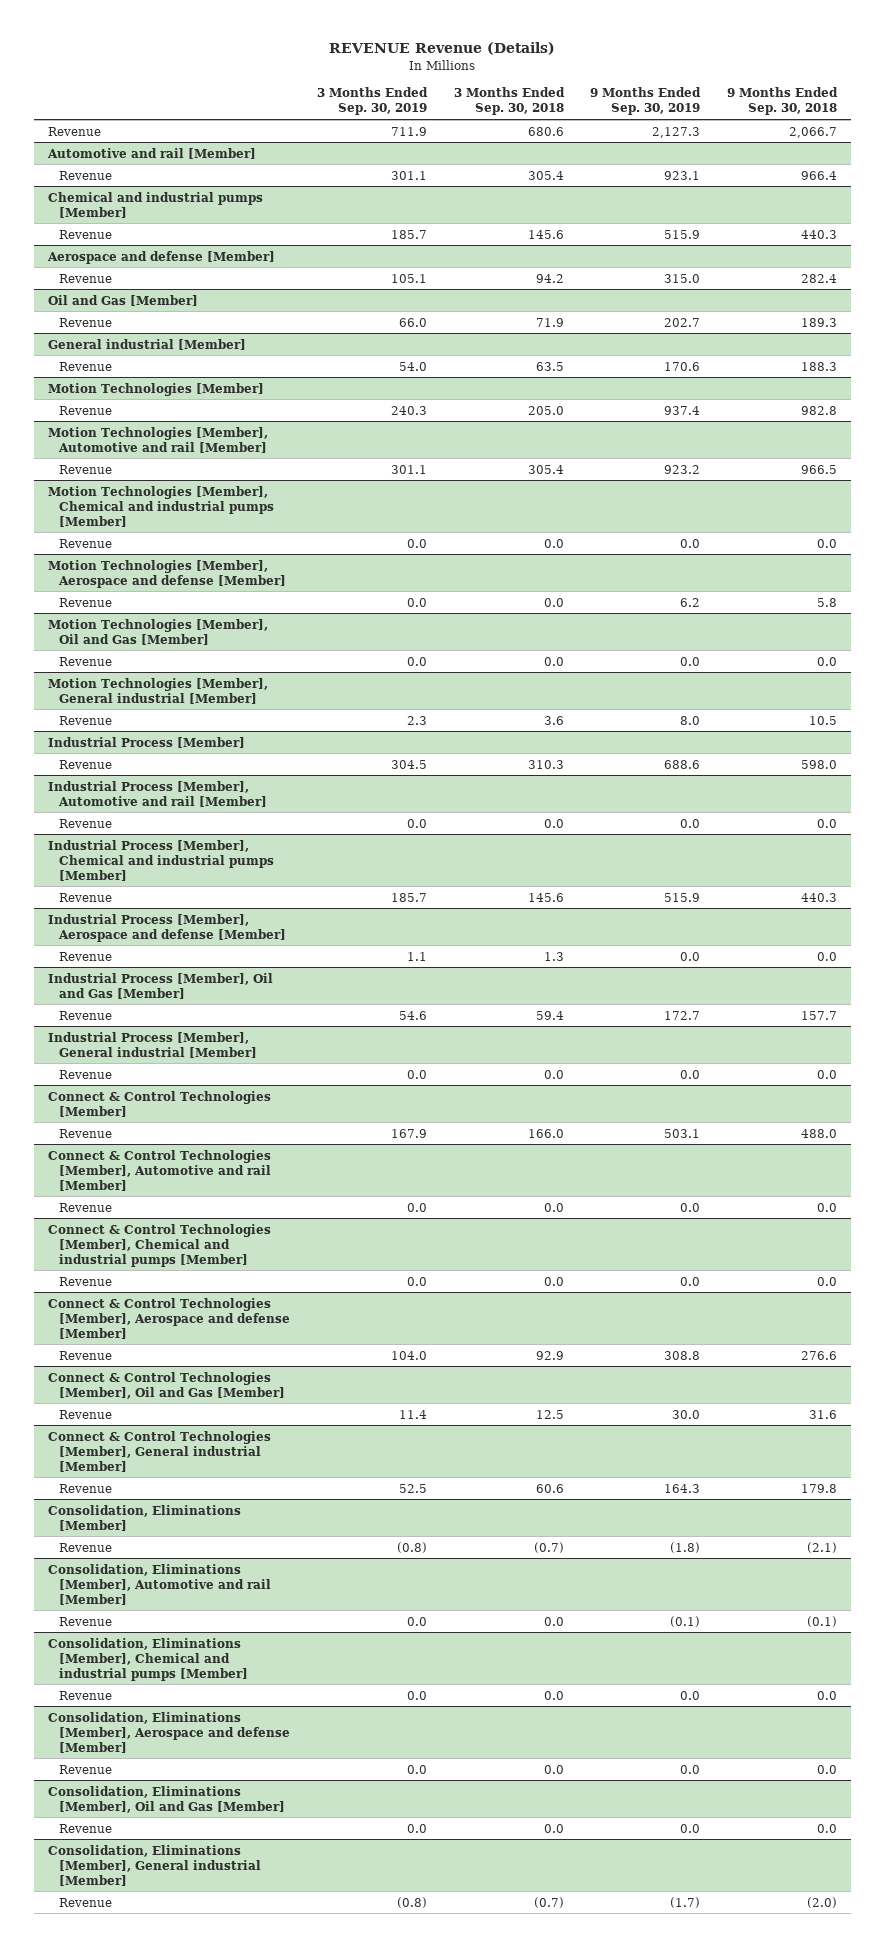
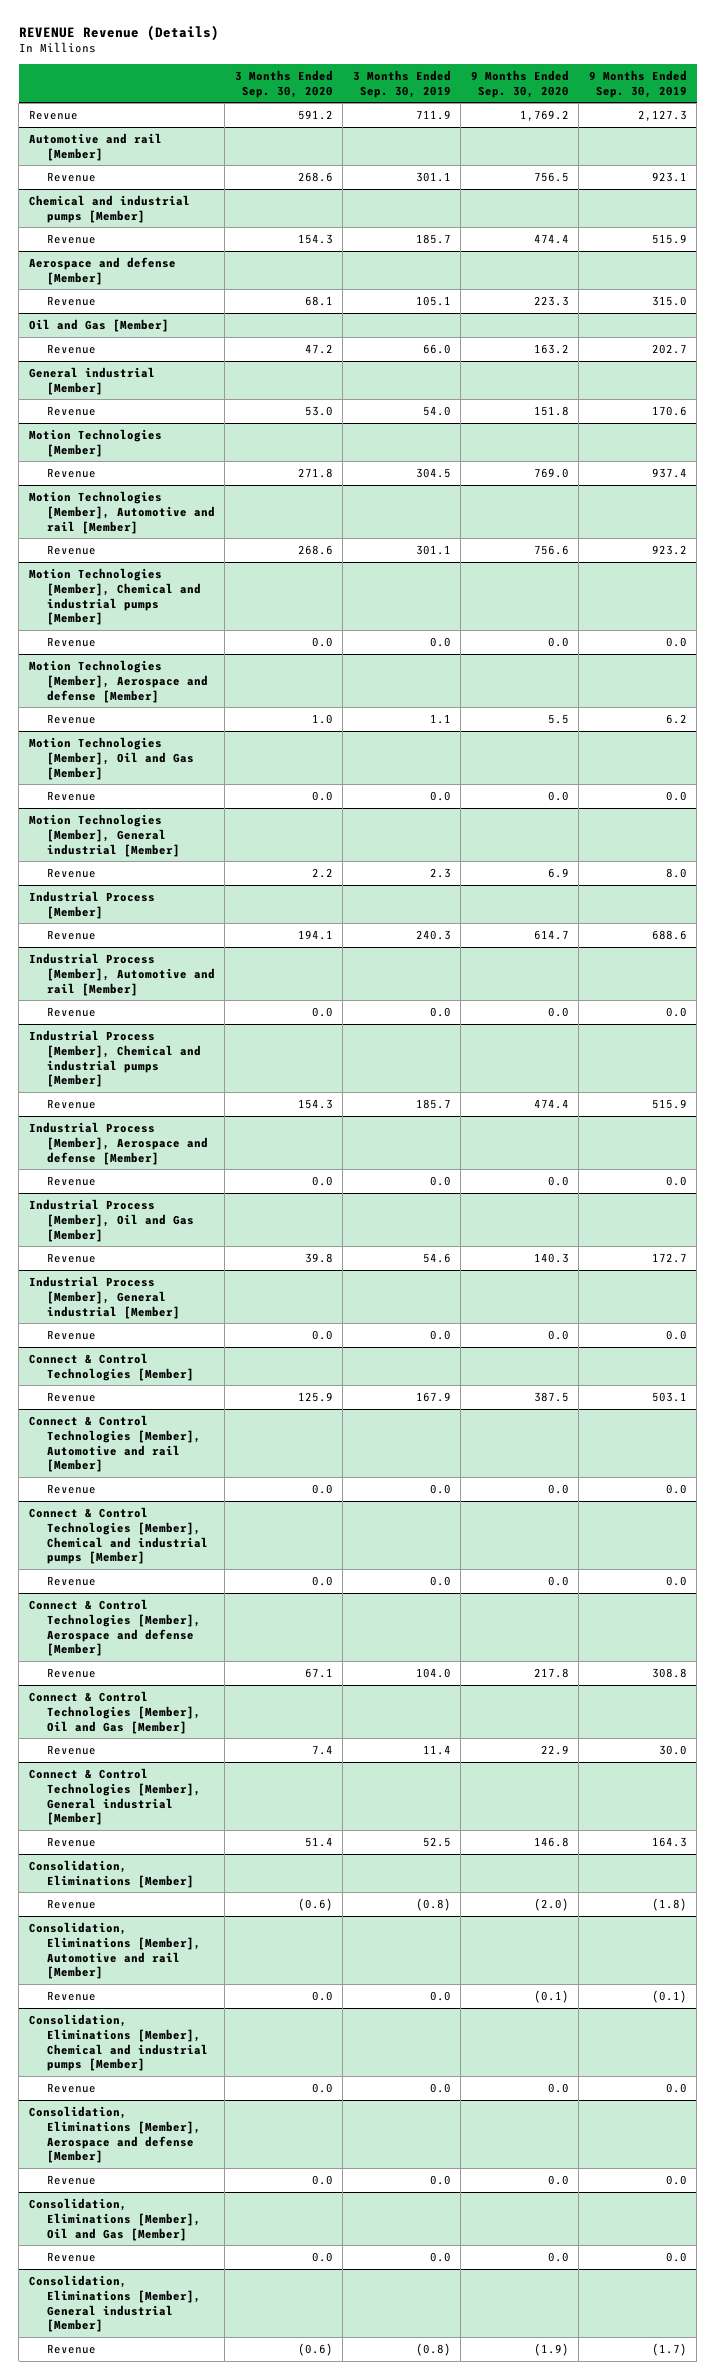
[453,87,565,116] 3 Months Ended Sep. 30, 2018 -> none
[727,87,839,116] 9 Months Ended Sep. 30, 2018 -> none
none -> [234,69,333,98] 3 Months Ended Sep. 30, 2020
none -> [470,69,569,98] 9 Months Ended Sep. 30, 2020
[390,405,427,415] 240.3 -> [415,467,451,478] 304.5
[406,597,427,607] 0.0 -> [429,713,451,724] 1.1
[390,759,427,769] 304.5 -> [415,929,451,940] 240.3
[406,951,427,961] 1.1 -> [429,1175,451,1186] 0.0

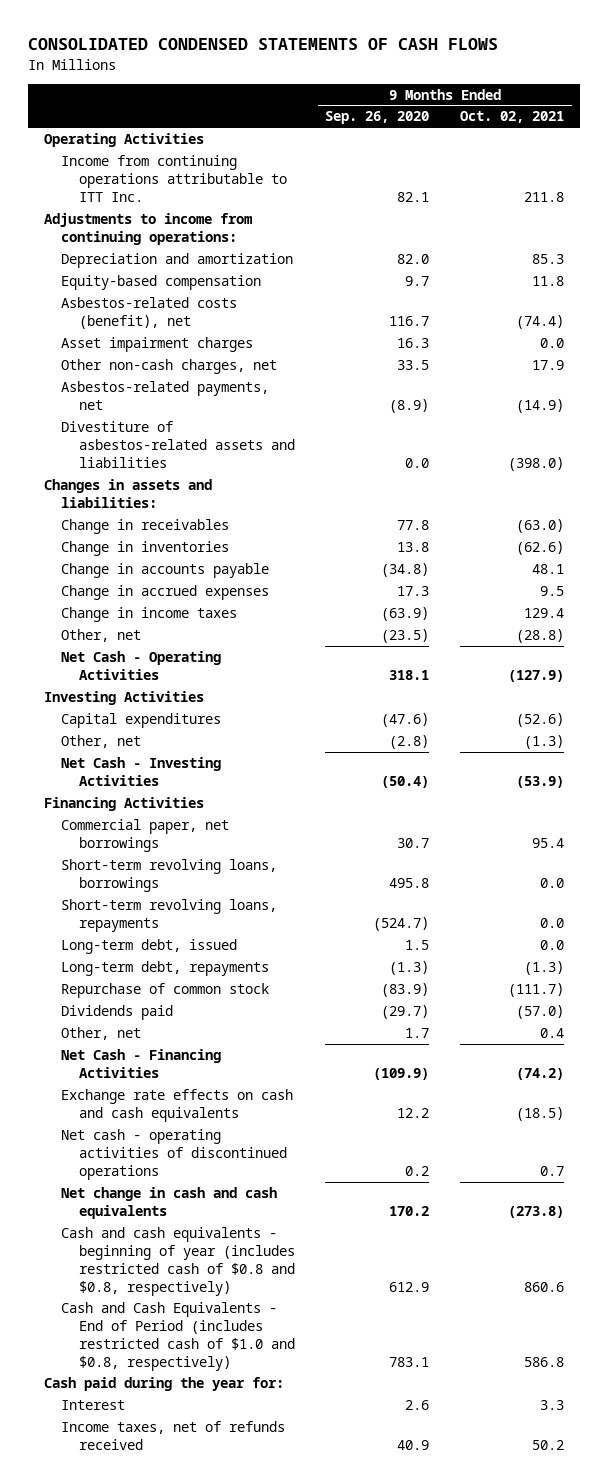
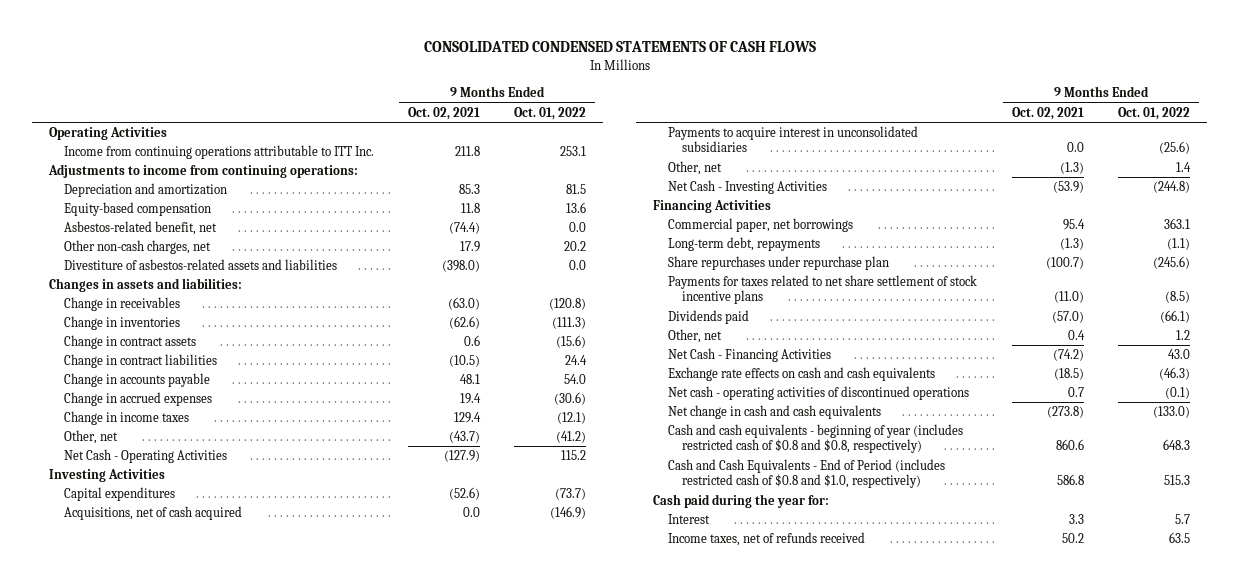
[325,111,430,125] Sep. 26, 2020 -> none
none -> [514,106,587,120] Oct. 01, 2022
[61,336,254,352] Asset impairment charges -> none
[61,296,238,329] Asbestos-related costs (benefit), net -> [63,221,217,236] Asbestos-related benefit, net
[61,380,270,410] Asbestos-related payments, net -> none
none -> [63,335,196,350] Change in contract assets
none -> [63,354,217,369] Change in contract liabilities
[540,585,565,596] 9.5 -> [460,393,482,405] 19.4
[516,628,565,643] (28.8) -> [449,431,481,444] (43.7)
none -> [63,506,242,521] Acquisitions, net of cash acquired
none -> [667,126,918,153] Payments to acquire interest in unconsolidated subsidiaries
[61,858,278,892] Short-term revolving loans, borrowings -> none
[61,898,278,932] Short-term revolving loans, repayments -> none
[61,938,238,954] Long-term debt, issued -> none
[61,982,270,998] Repurchase of common stock -> none
none -> [667,256,889,271] Share repurchases under repurchase plan
none -> [667,275,977,305] Payments for taxes related to net share settlement of stock incentive plans
[61,1301,295,1371] Cash and Cash Equivalents - End of Period (includes restricted cash of $1.0 and $0.8, respectively) -> [667,459,945,489] Cash and Cash Equivalents - End of Period (includes restricted cash of $0.8 and $1.0, respectively)

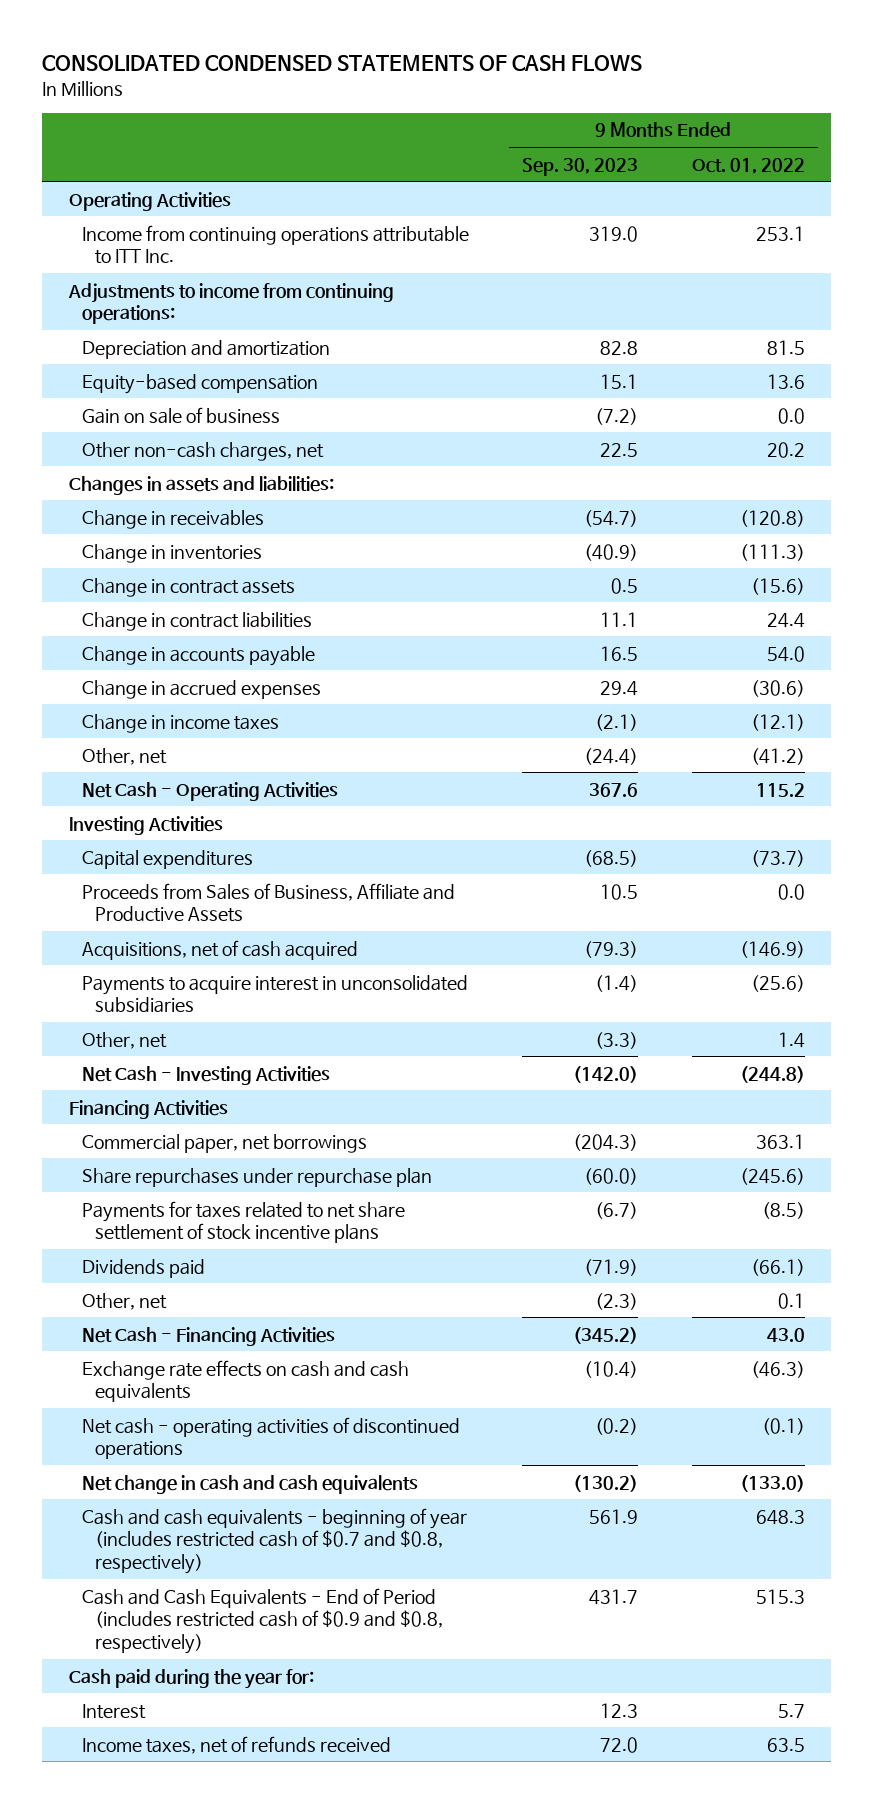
[408,106,481,120] Oct. 02, 2021 -> none
none -> [522,157,639,176] Sep. 30, 2023
[63,221,217,236] Asbestos-related benefit, net -> none
none -> [81,406,280,424] Gain on sale of business
[63,259,337,271] Divestiture of asbestos-related assets and liabilities -> none
none -> [81,882,455,923] Proceeds from Sales of Business, Affiliate and Productive Assets
[667,237,820,252] Long-term debt, repayments -> none
[1175,330,1190,341] 1.2 -> [777,1292,805,1309] 0.1
[667,424,963,454] Cash and cash equivalents - beginning of year (includes restricted cash of $0.8 and $0.8, respectively) -> [81,1507,467,1575] Cash and cash equivalents - beginning of year (includes restricted cash of $0.7 and $0.8, respectively)
[667,459,945,489] Cash and Cash Equivalents - End of Period (includes restricted cash of $0.8 and $1.0, respectively) -> [81,1587,443,1655] Cash and Cash Equivalents - End of Period (includes restricted cash of $0.9 and $0.8, respectively)

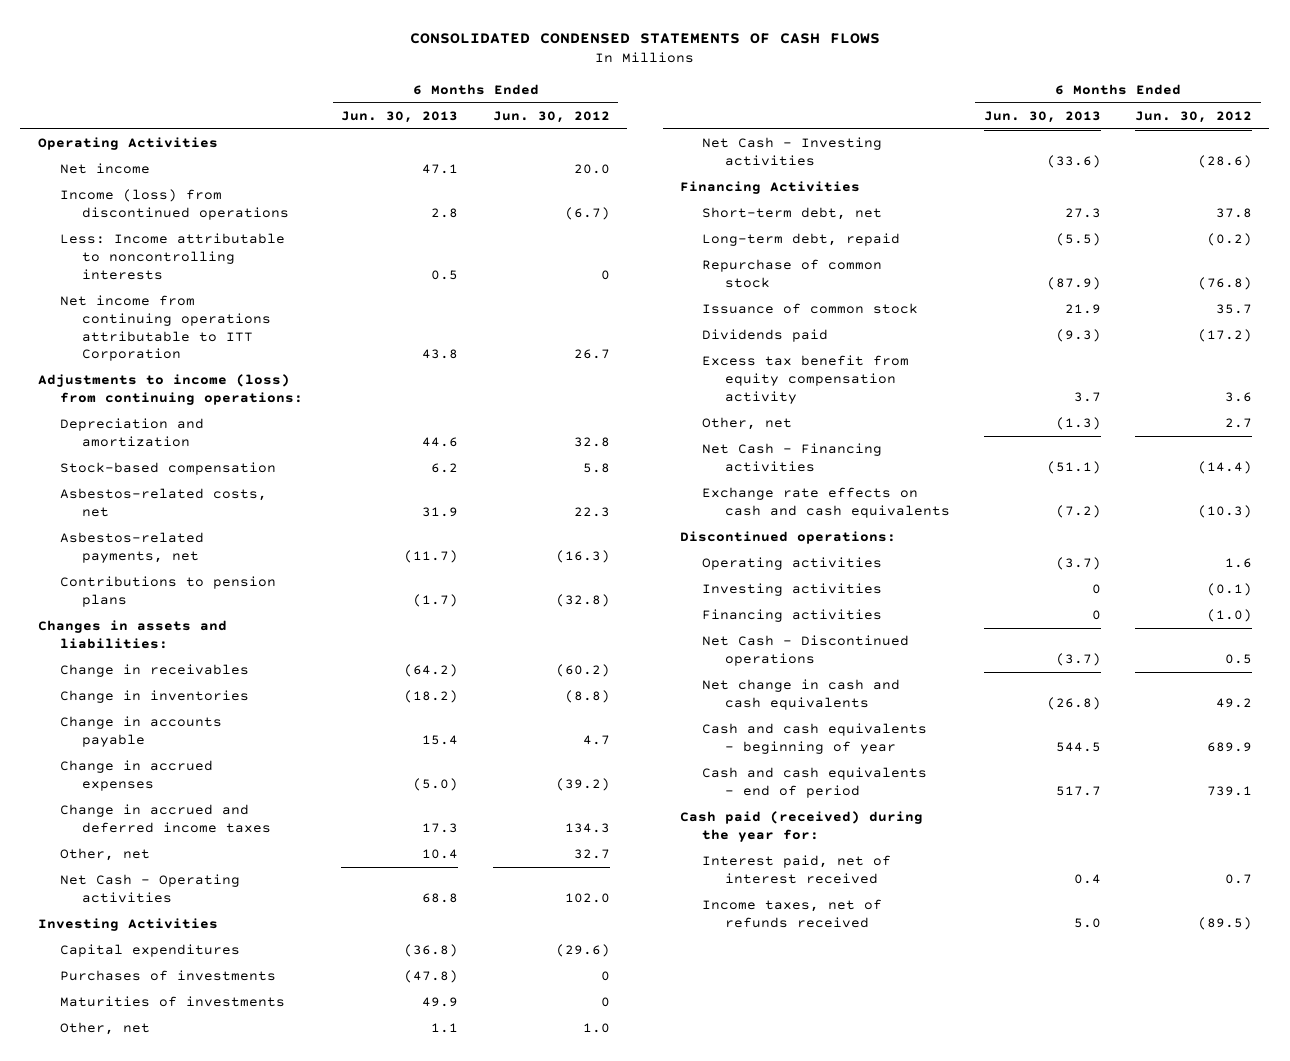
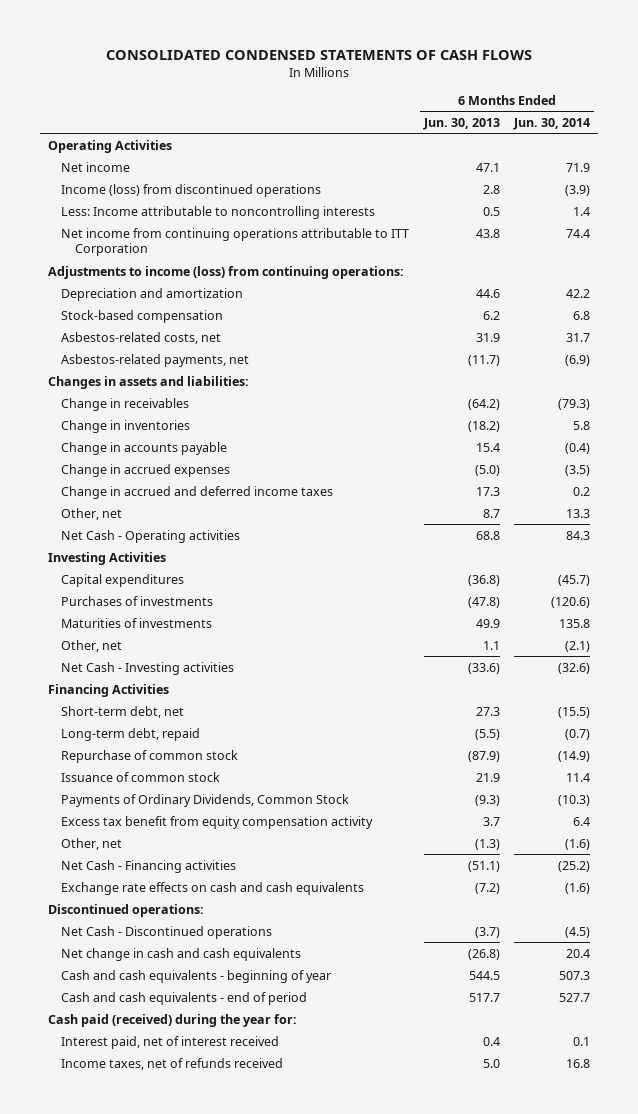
[492,111,610,124] Jun. 30, 2012 -> none
none -> [513,117,591,130] Jun. 30, 2014
[59,576,276,608] Contributions to pension plans -> none
[422,849,459,860] 10.4 -> [482,508,500,518] 8.7
[702,329,829,343] Dividends paid -> [61,793,350,807] Payments of Ordinary Dividends, Common Stock
[702,557,883,571] Operating activities -> none
[702,583,883,597] Investing activities -> none
[702,609,883,623] Financing activities -> none

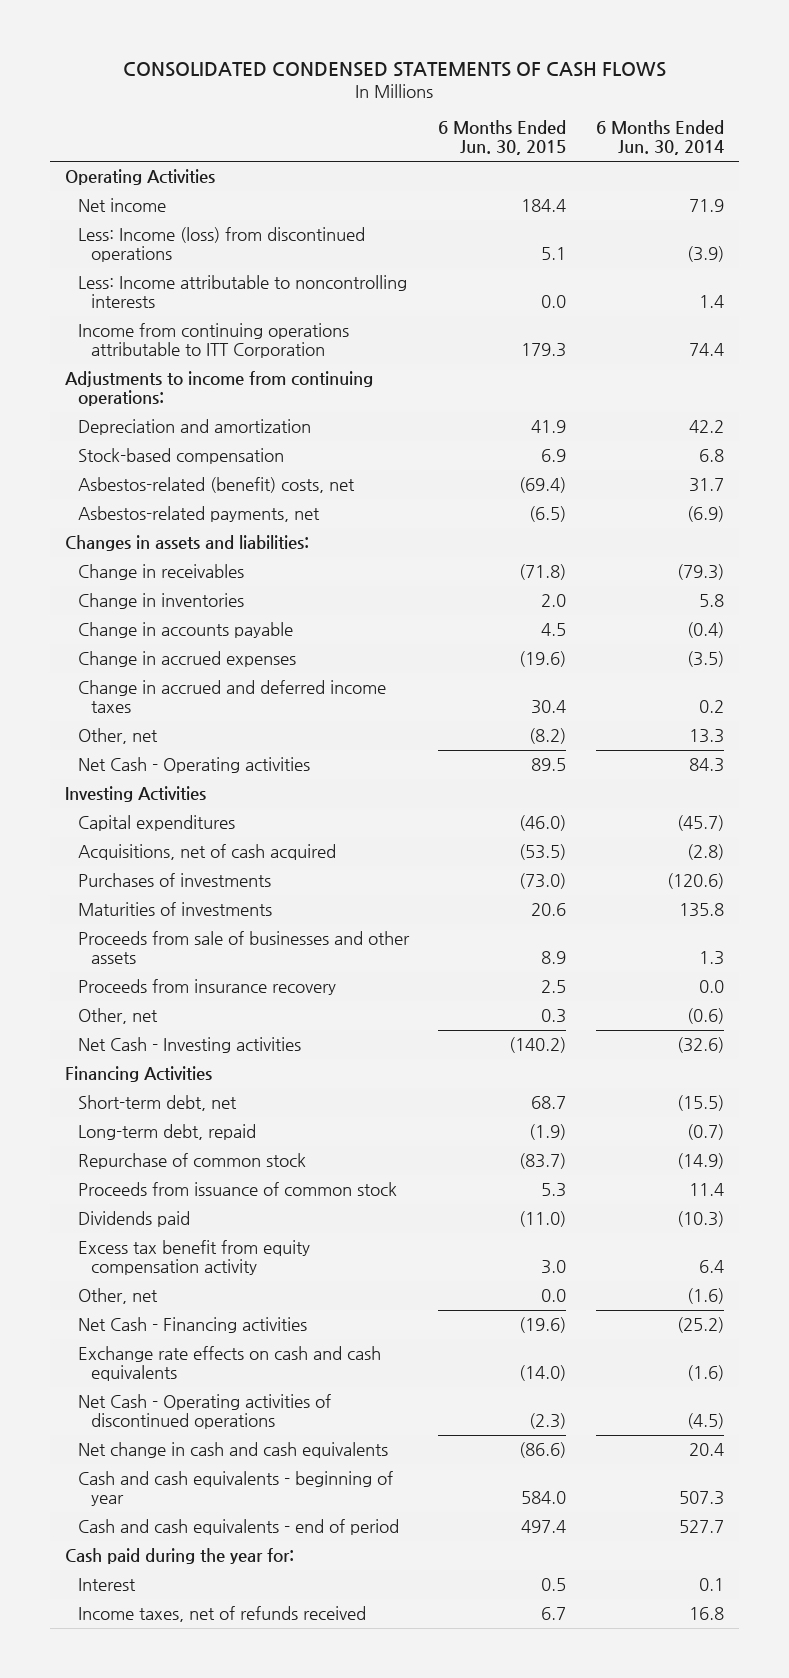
[422,117,500,130] Jun. 30, 2013 -> none
none -> [438,120,567,156] 6 Months Ended Jun. 30, 2015
[61,183,322,197] Income (loss) from discontinued operations -> [77,227,365,263] Less: Income (loss) from discontinued operations
[61,227,410,257] Net income from continuing operations attributable to ITT Corporation -> [77,323,349,359] Income from continuing operations attributable to ITT Corporation
[47,265,404,279] Adjustments to income (loss) from continuing operations: -> [64,371,373,407] Adjustments to income from continuing operations:
[61,331,222,344] Asbestos-related costs, net -> [77,477,355,494] Asbestos-related (benefit) costs, net
none -> [77,844,336,861] Acquisitions, net of cash acquired
none -> [77,931,410,965] Proceeds from sale of businesses and other assets
none -> [77,979,336,996] Proceeds from insurance recovery
[565,640,591,652] (2.1) -> [687,1008,725,1025] (0.6)
[61,771,221,782] Issuance of common stock -> [77,1182,397,1197] Proceeds from issuance of common stock
[61,793,350,807] Payments of Ordinary Dividends, Common Stock -> [77,1211,190,1228] Dividends paid
[47,903,204,917] Discontinued operations: -> none
[61,925,273,939] Net Cash - Discontinued operations -> [77,1394,331,1430] Net Cash - Operating activities of discontinued operations
[47,1013,297,1027] Cash paid (received) during the year for: -> [64,1548,294,1565] Cash paid during the year for:
[61,1035,280,1049] Interest paid, net of interest received -> [77,1578,136,1592] Interest

